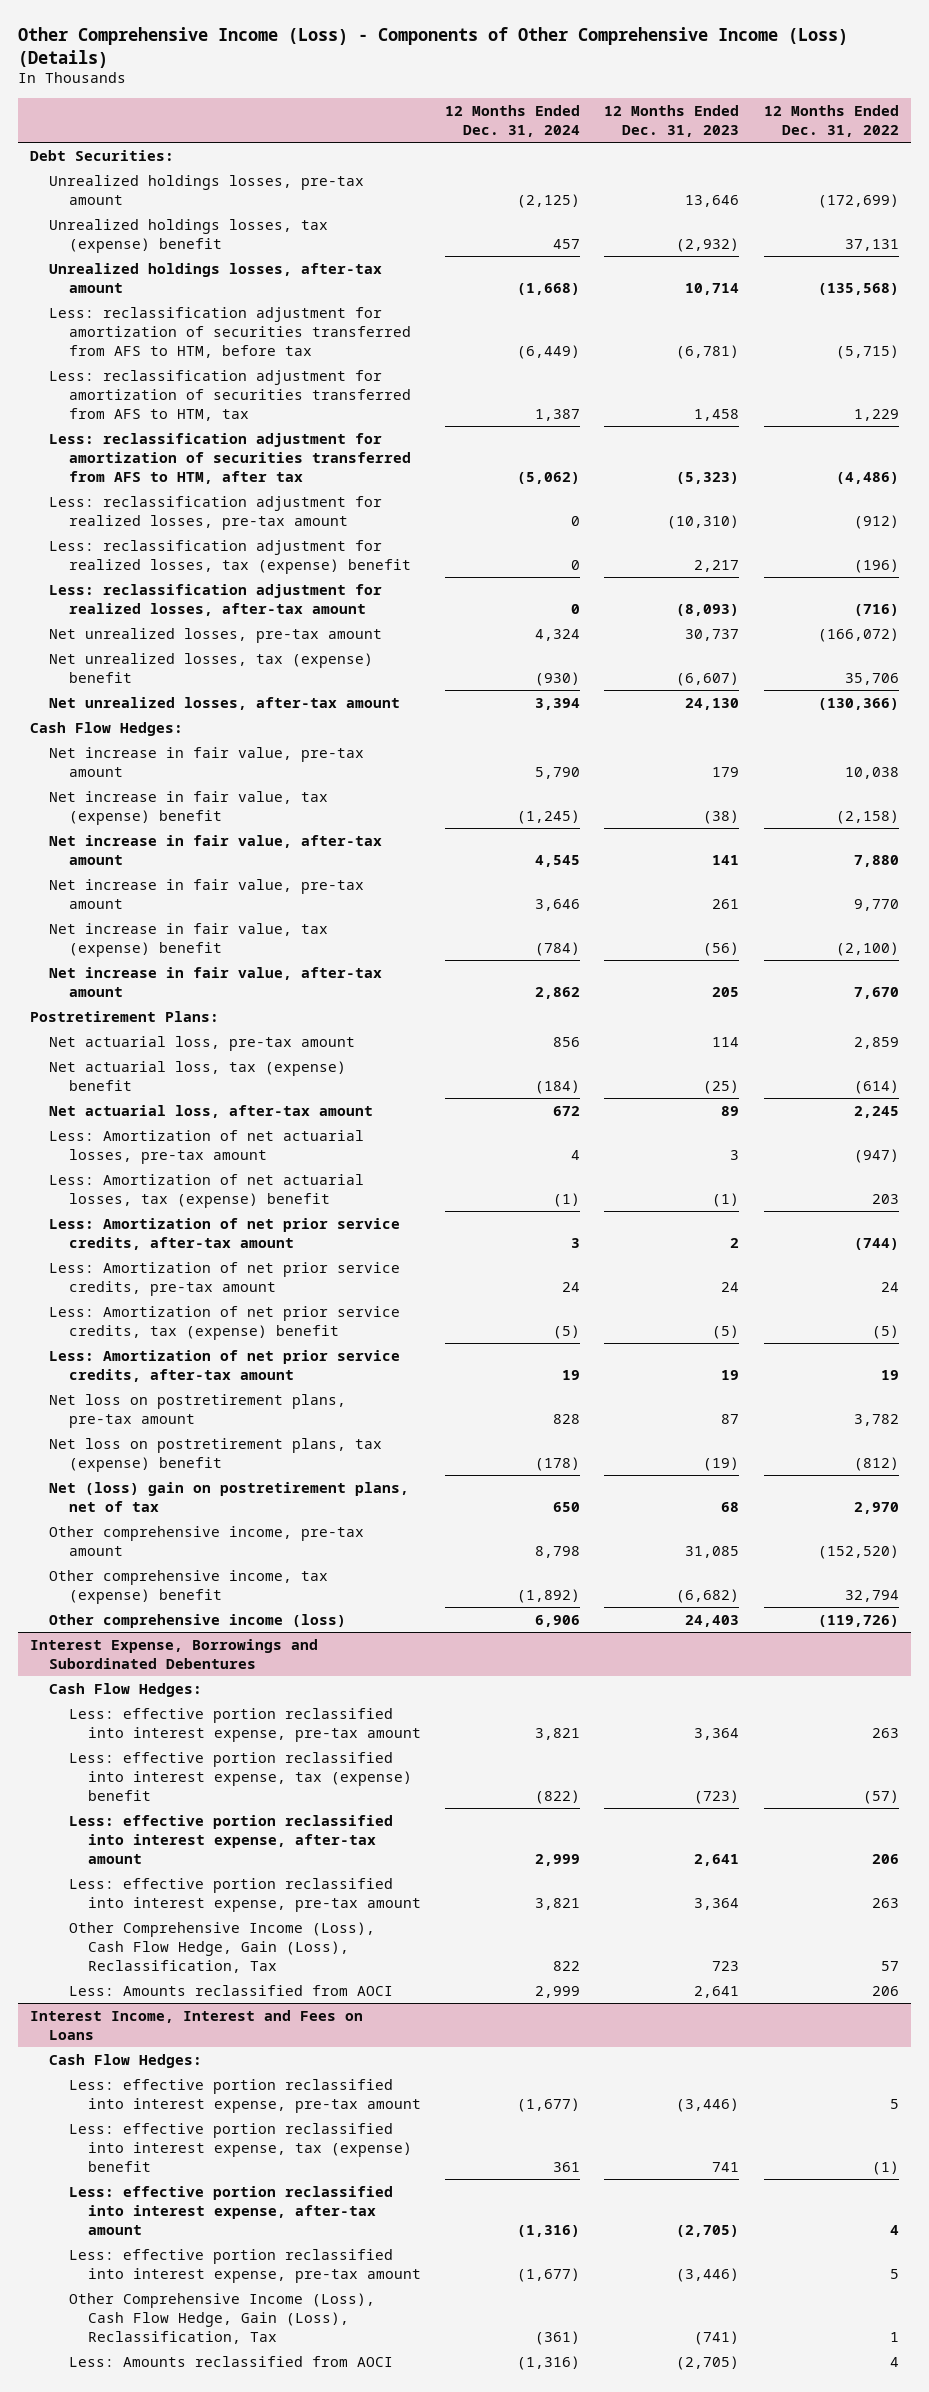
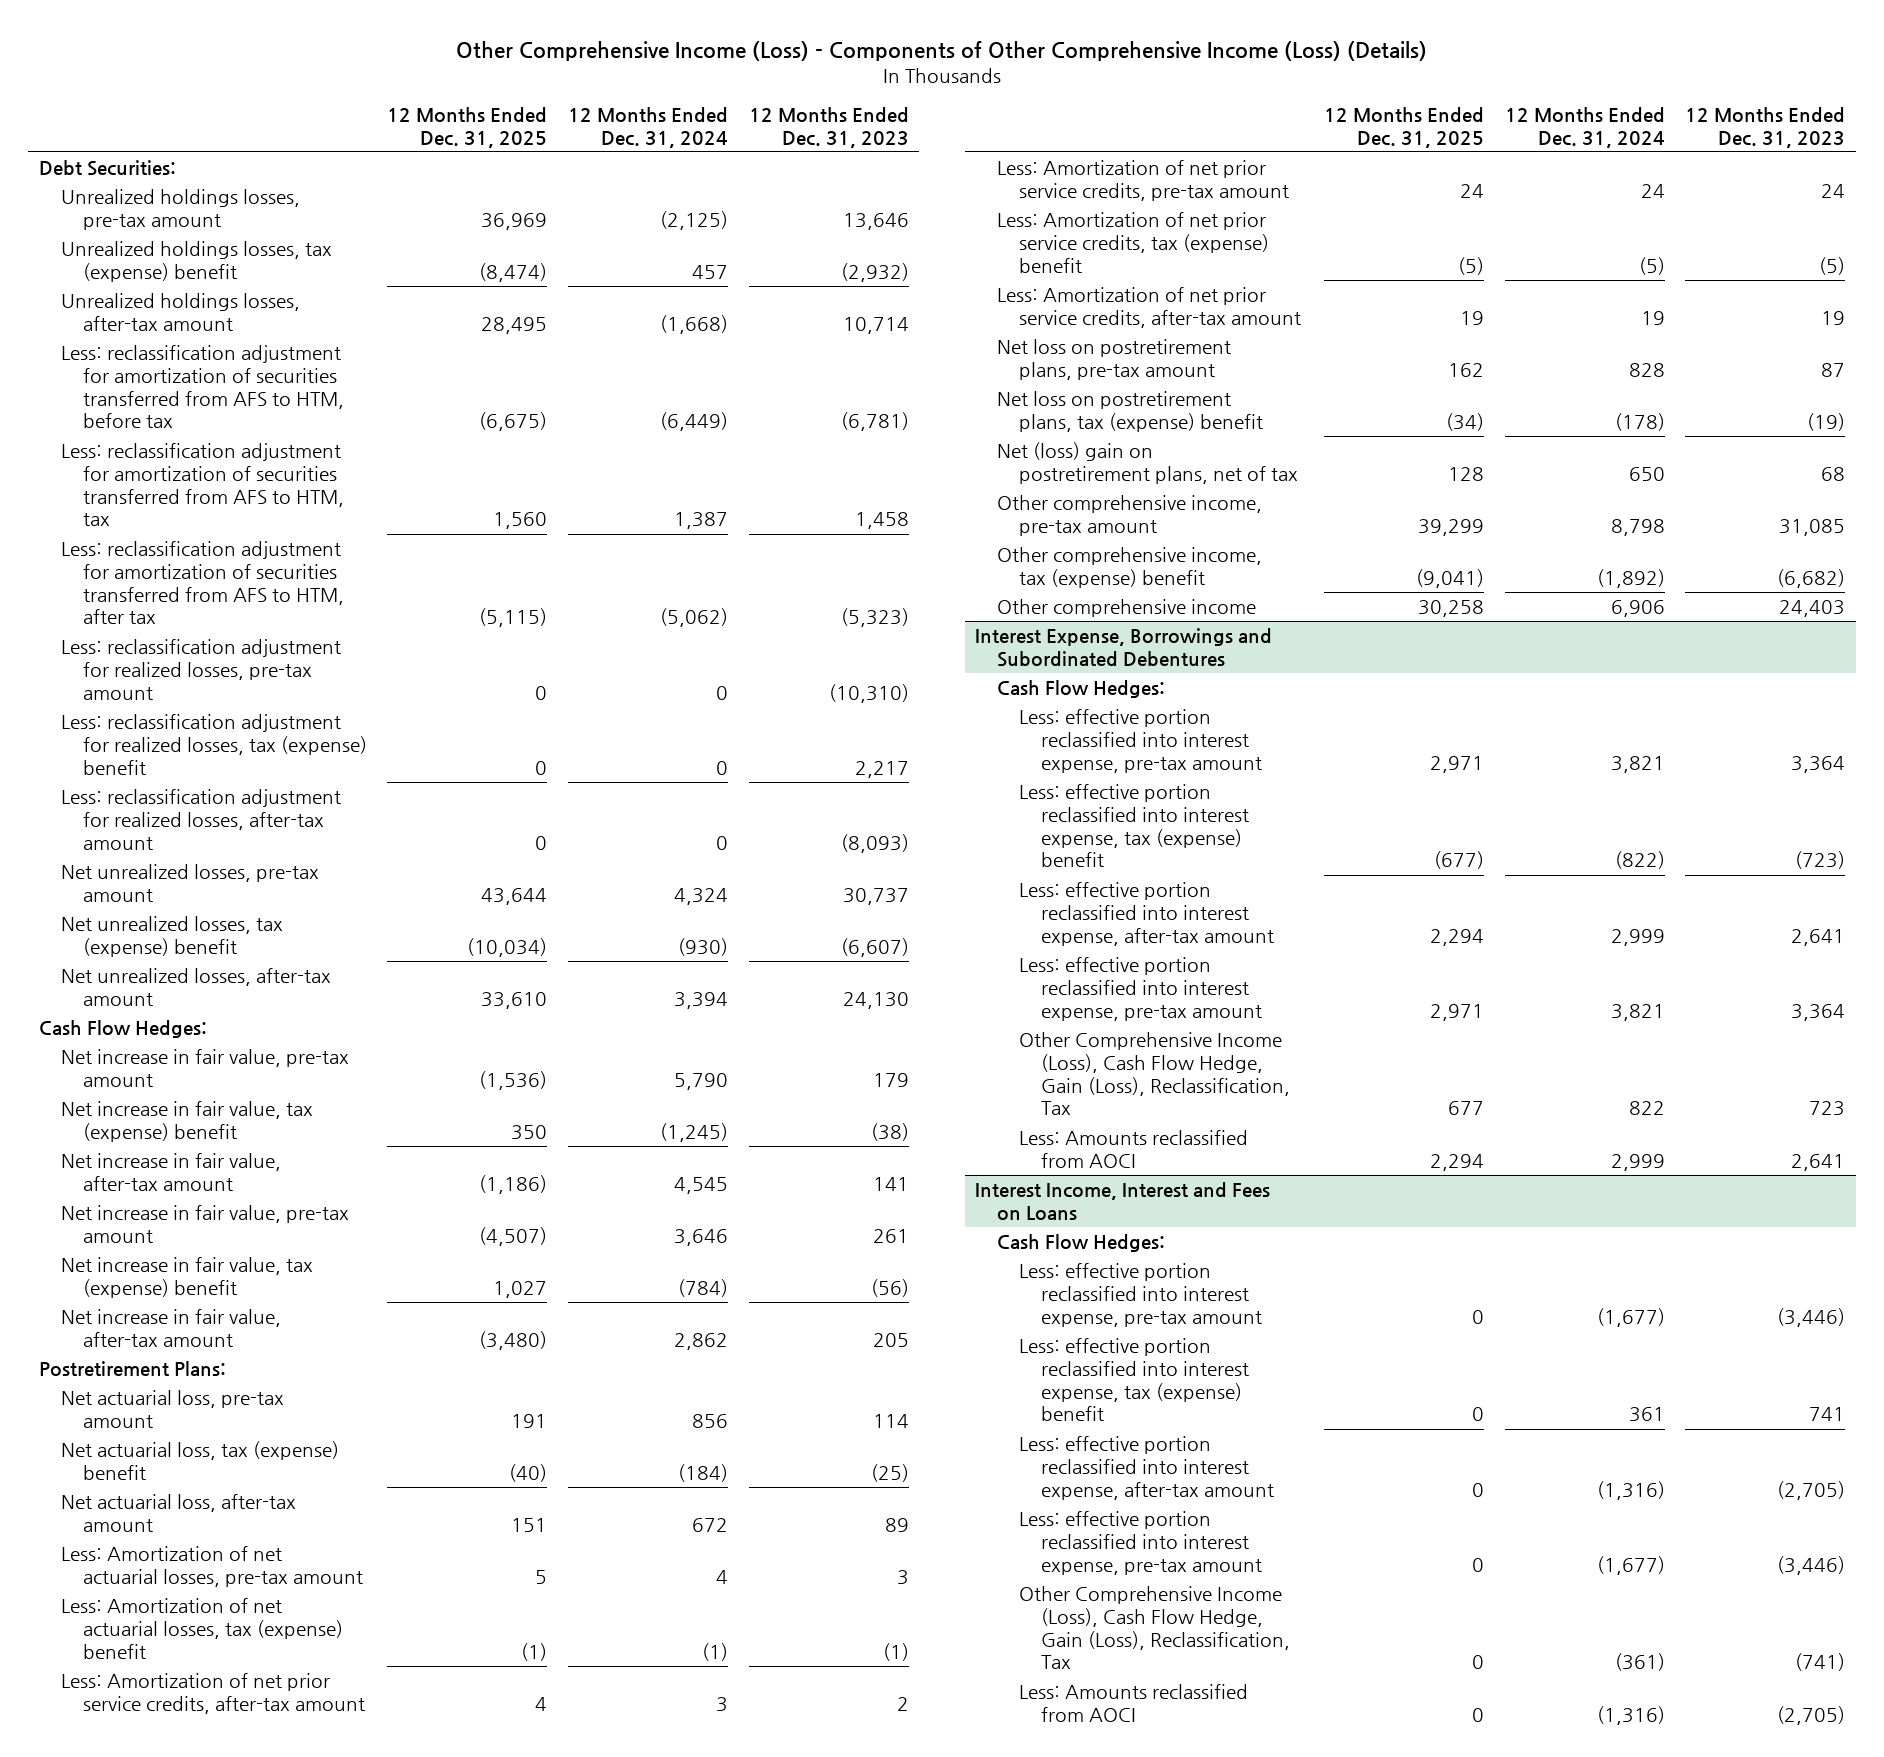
[763,104,899,137] 12 Months Ended Dec. 31, 2022 -> none
none -> [387,106,548,148] 12 Months Ended Dec. 31, 2025
[49,1613,347,1628] Other comprehensive income (loss) -> [997,598,1257,617] Other comprehensive income

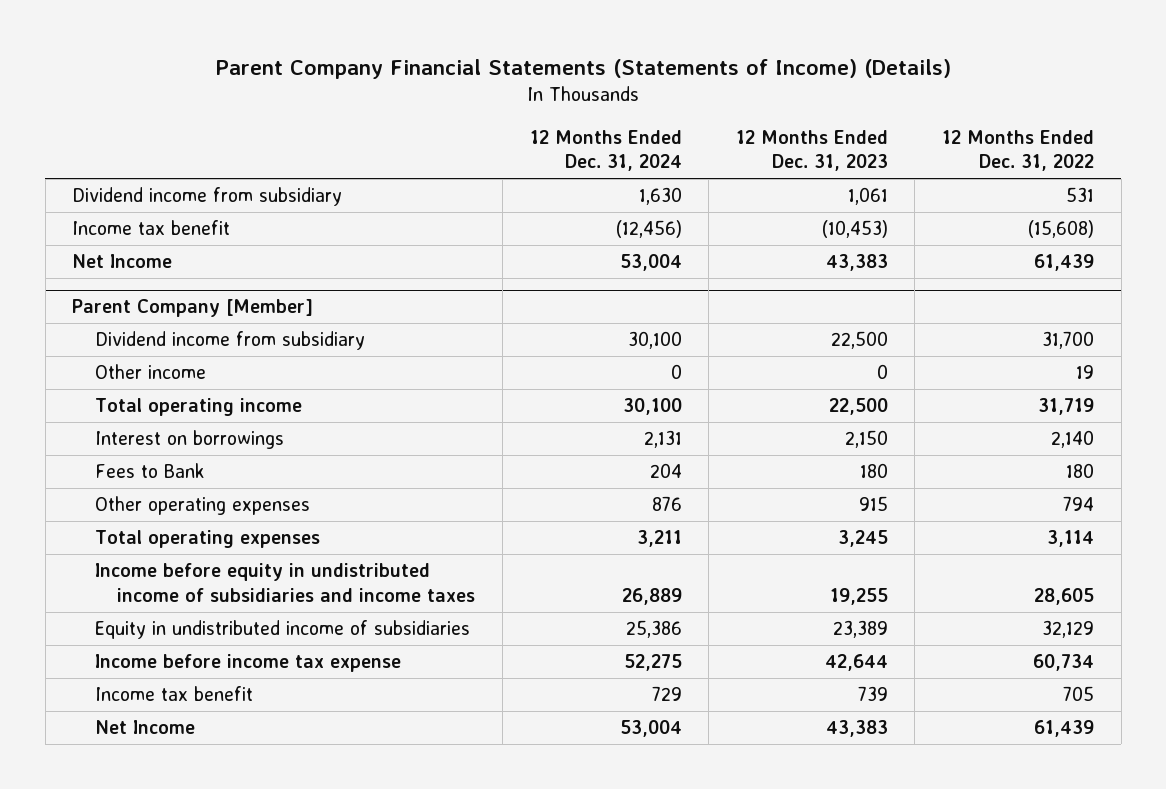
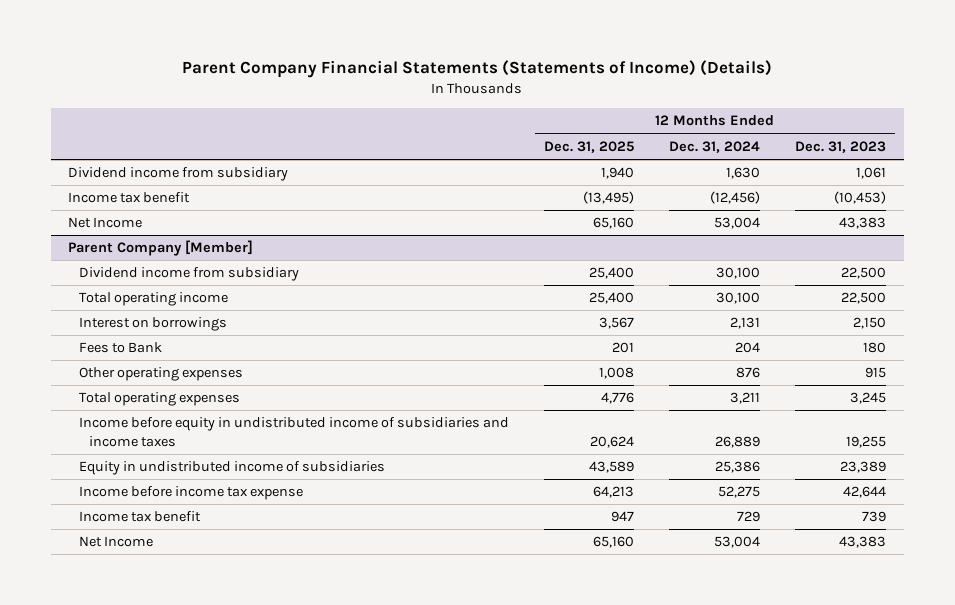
[941,129,1094,172] 12 Months Ended Dec. 31, 2022 -> none
none -> [543,140,634,153] Dec. 31, 2025
[94,364,206,380] Other income -> none

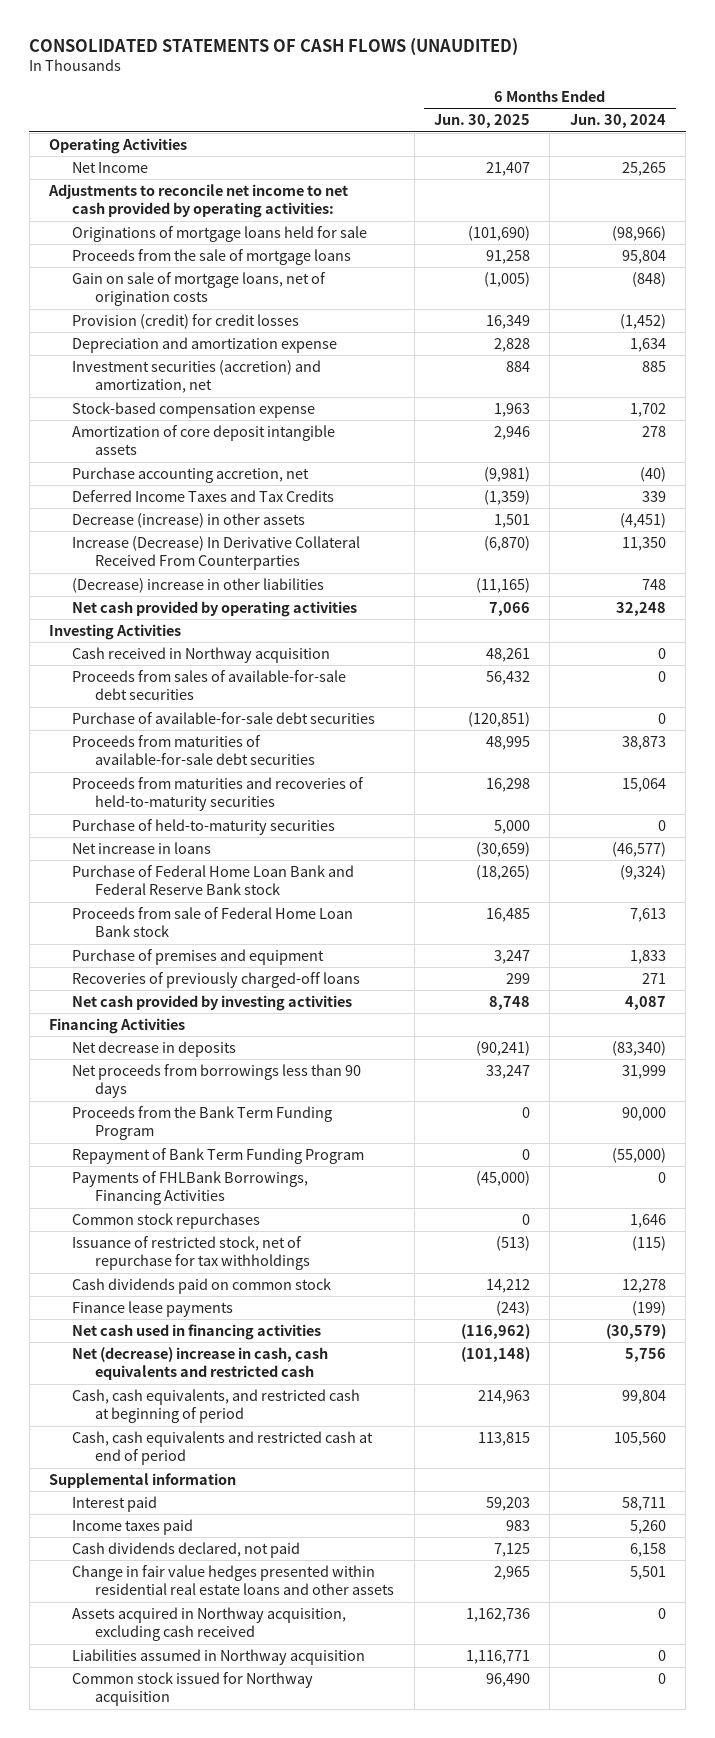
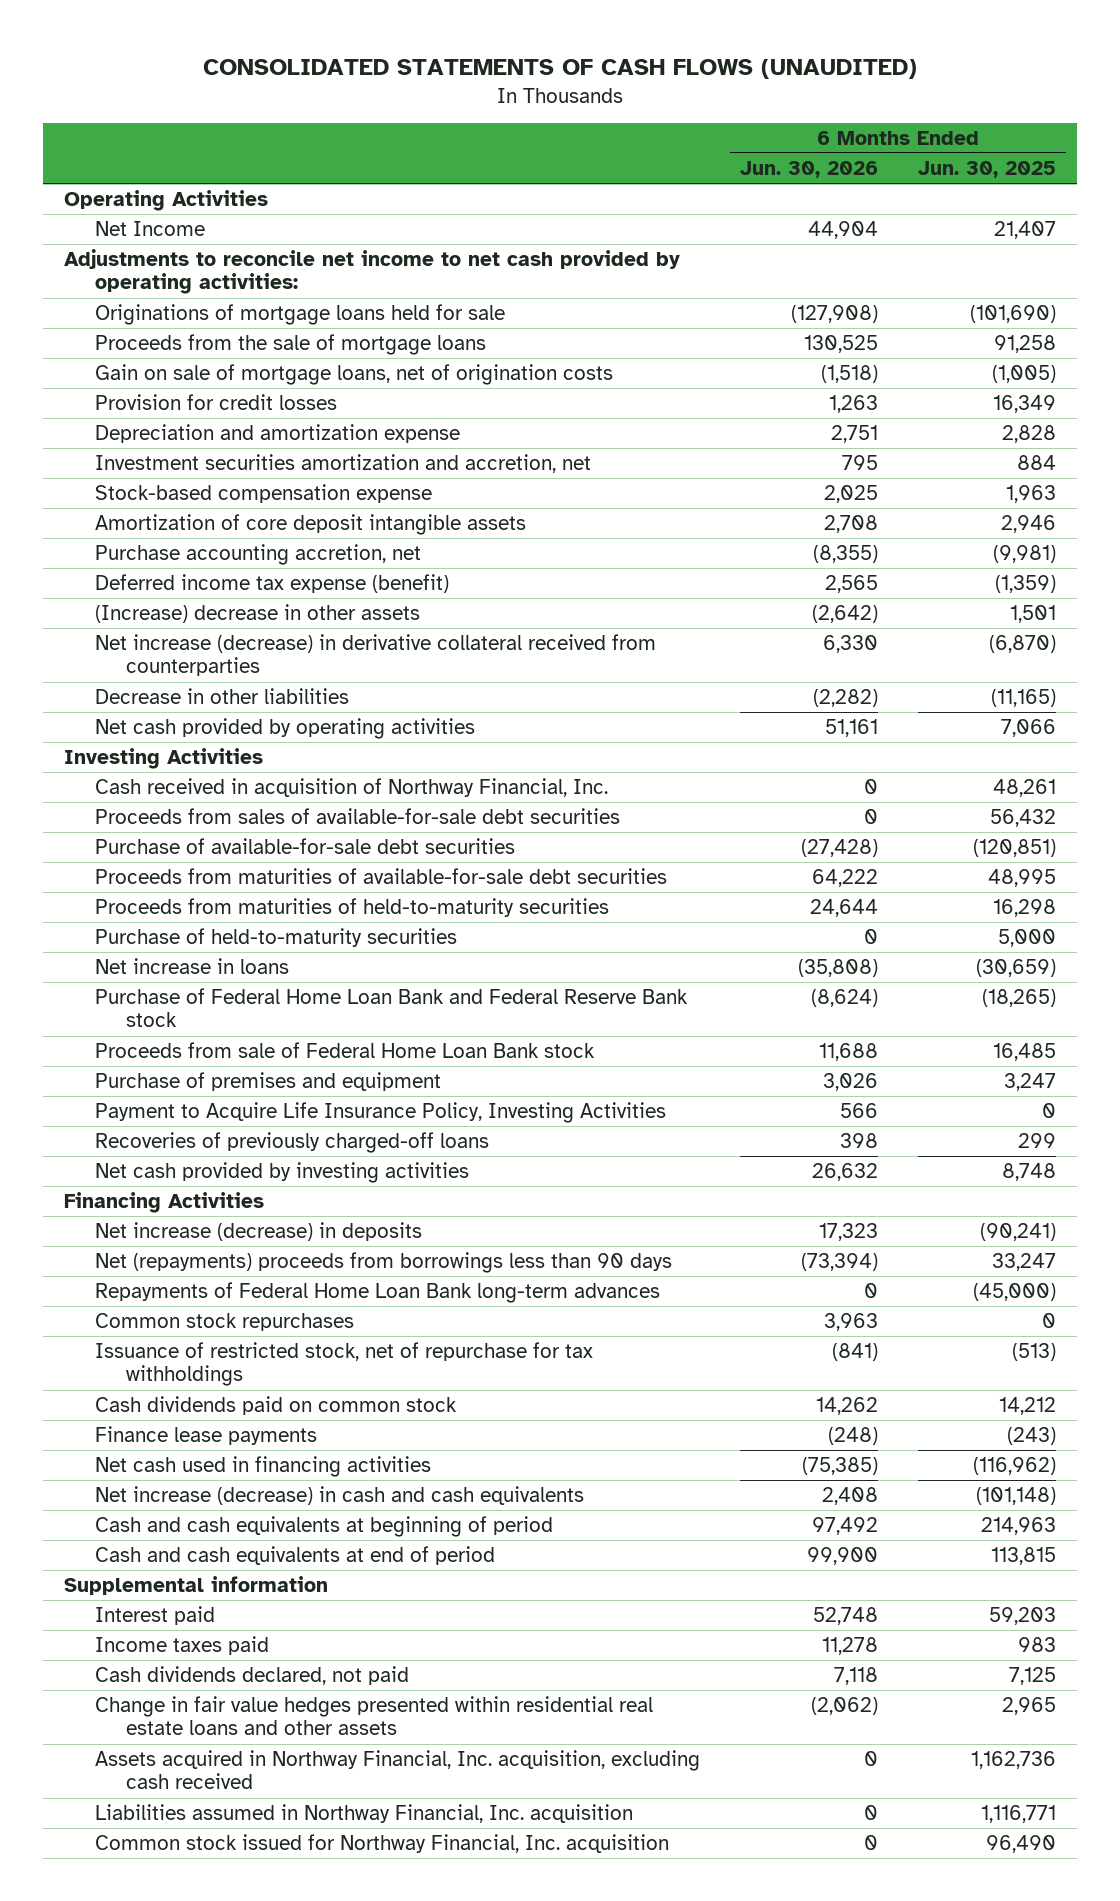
[569,114,666,129] Jun. 30, 2024 -> none
none -> [739,160,878,178] Jun. 30, 2026
[72,313,300,329] Provision (credit) for credit losses -> [94,393,337,410] Provision for credit losses
[72,359,322,394] Investment securities (accretion) and amortization, net -> [94,453,591,473] Investment securities amortization and accretion, net
[72,489,335,502] Deferred Income Taxes and Tax Credits -> [94,573,449,593] Deferred income tax expense (benefit)
[72,512,306,528] Decrease (increase) in other assets -> [94,603,420,623] (Increase) decrease in other assets
[72,535,361,571] Increase (Decrease) In Derivative Collateral Received From Counterparties -> [94,633,656,677] Net increase (decrease) in derivative collateral received from counterparties
[72,577,325,593] (Decrease) increase in other liabilities -> [94,687,349,704] Decrease in other liabilities
[72,646,331,663] Cash received in Northway acquisition -> [94,777,608,797] Cash received in acquisition of Northway Financial, Inc.
[72,776,365,812] Proceeds from maturities and recoveries of held-to-maturity securities -> [94,897,609,917] Proceeds from maturities of held-to-maturity securities
none -> [94,1101,666,1123] Payment to Acquire Life Insurance Policy, Investing Activities
[72,1105,333,1141] Proceeds from the Bank Term Funding Program -> none
[72,1147,365,1164] Repayment of Bank Term Funding Program -> none
[72,1170,309,1206] Payments of FHLBank Borrowings, Financing Activities -> none
[72,1040,237,1057] Net decrease in deposits -> [94,1221,422,1241] Net increase (decrease) in deposits
[72,1063,362,1099] Net proceeds from borrowings less than 90 days -> [94,1251,672,1273] Net (repayments) proceeds from borrowings less than 90 days
none -> [94,1281,660,1303] Repayments of Federal Home Loan Bank long-term advances
[72,1346,329,1381] Net (decrease) increase in cash, cash equivalents and restricted cash -> [94,1485,584,1505] Net increase (decrease) in cash and cash equivalents
[72,1388,361,1424] Cash, cash equivalents, and restricted cash at beginning of period -> [94,1515,553,1537] Cash and cash equivalents at beginning of period
[72,1430,374,1466] Cash, cash equivalents and restricted cash at end of period -> [94,1545,495,1565] Cash and cash equivalents at end of period
[72,1606,347,1642] Assets acquired in Northway acquisition, excluding cash received -> [94,1749,700,1790] Assets acquired in Northway Financial, Inc. acquisition, excluding cash received
[72,1648,366,1665] Liabilities assumed in Northway acquisition -> [94,1803,633,1823] Liabilities assumed in Northway Financial, Inc. acquisition
[72,1671,314,1707] Common stock issued for Northway acquisition -> [94,1833,669,1853] Common stock issued for Northway Financial, Inc. acquisition

